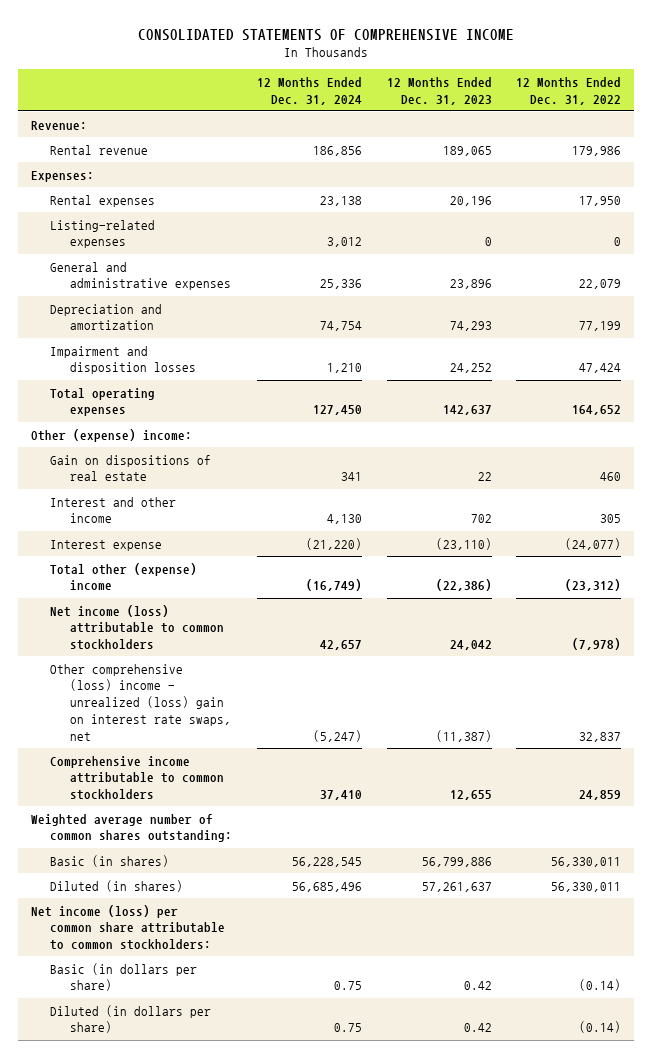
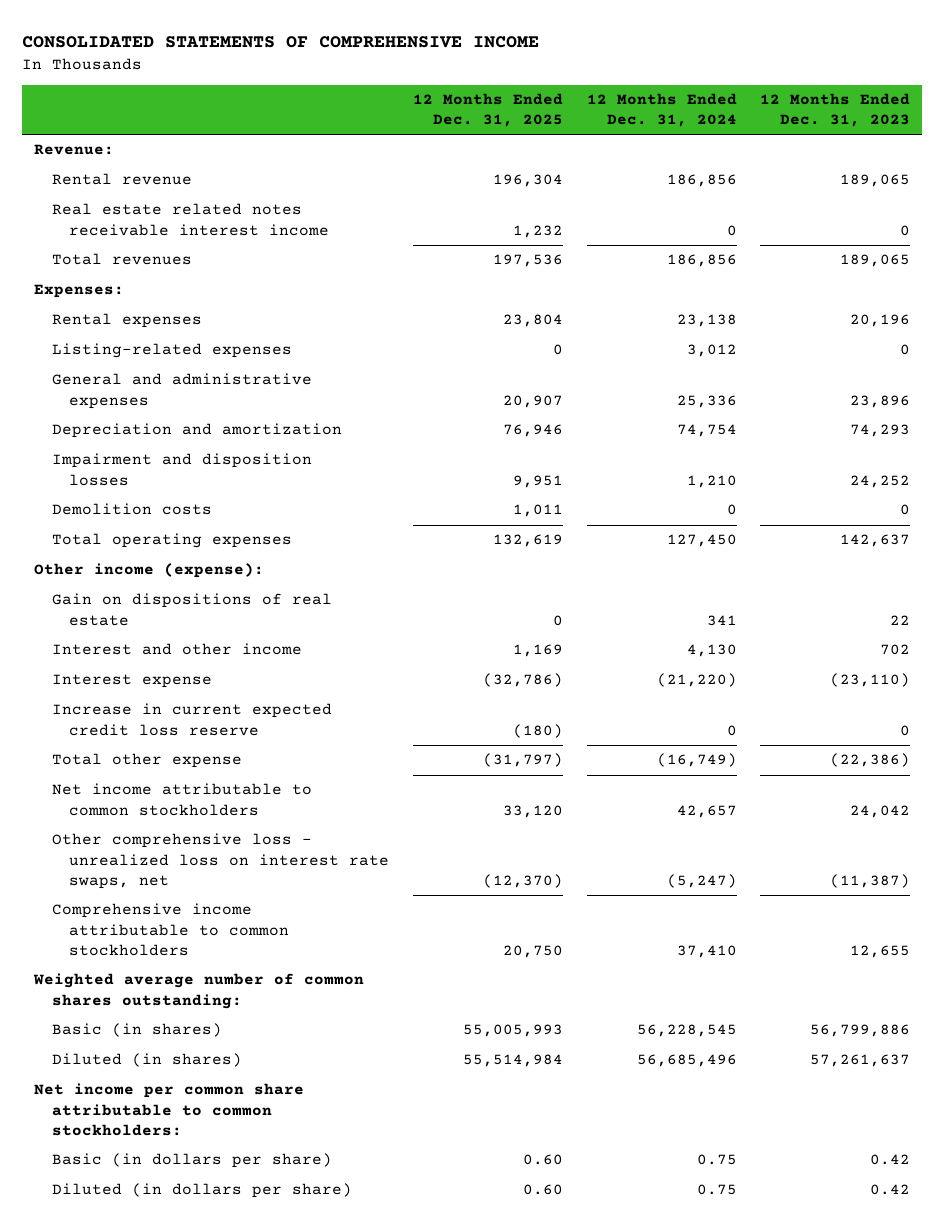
[516,76,622,105] 12 Months Ended Dec. 31, 2022 -> none
none -> [413,93,564,128] 12 Months Ended Dec. 31, 2025
none -> [51,203,330,236] Real estate related notes receivable interest income
none -> [51,253,192,266] Total revenues
none -> [51,503,212,516] Demolition costs
[30,428,192,442] Other (expense) income: -> [33,563,264,579] Other income (expense):
none -> [51,703,332,736] Increase in current expected credit loss reserve
[50,562,198,591] Total other (expense) income -> [51,753,242,769] Total other expense
[50,604,224,651] Net income (loss) attributable to common stockholders -> [51,783,312,816] Net income attributable to common stockholders
[50,663,231,741] Other comprehensive (loss) income - unrealized (loss) gain on interest rate swaps, net -> [51,833,390,889] Other comprehensive loss - unrealized loss on interest rate swaps, net
[30,904,226,951] Net income (loss) per common share attributable to common stockholders: -> [33,1083,304,1136] Net income per common share attributable to common stockholders:

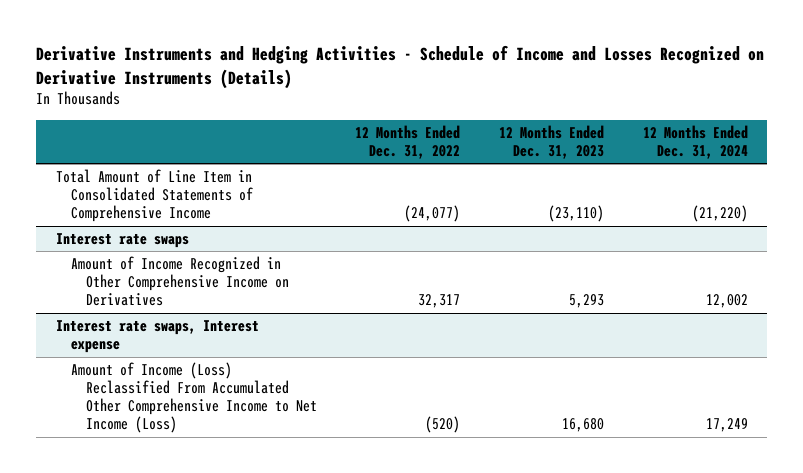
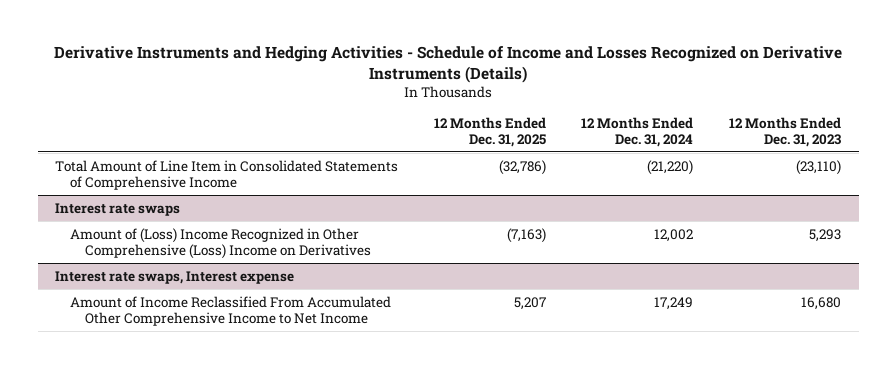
[355,124,461,159] 12 Months Ended Dec. 31, 2022 -> none
none -> [433,116,546,147] 12 Months Ended Dec. 31, 2025
[70,256,289,307] Amount of Income Recognized in Other Comprehensive Income on Derivatives -> [70,227,371,259] Amount of (Loss) Income Recognized in Other Comprehensive (Loss) Income on Derivatives
[70,362,317,434] Amount of Income (Loss) Reclassified From Accumulated Other Comprehensive Income to Net Income (Loss) -> [70,295,392,326] Amount of Income Reclassified From Accumulated Other Comprehensive Income to Net Income

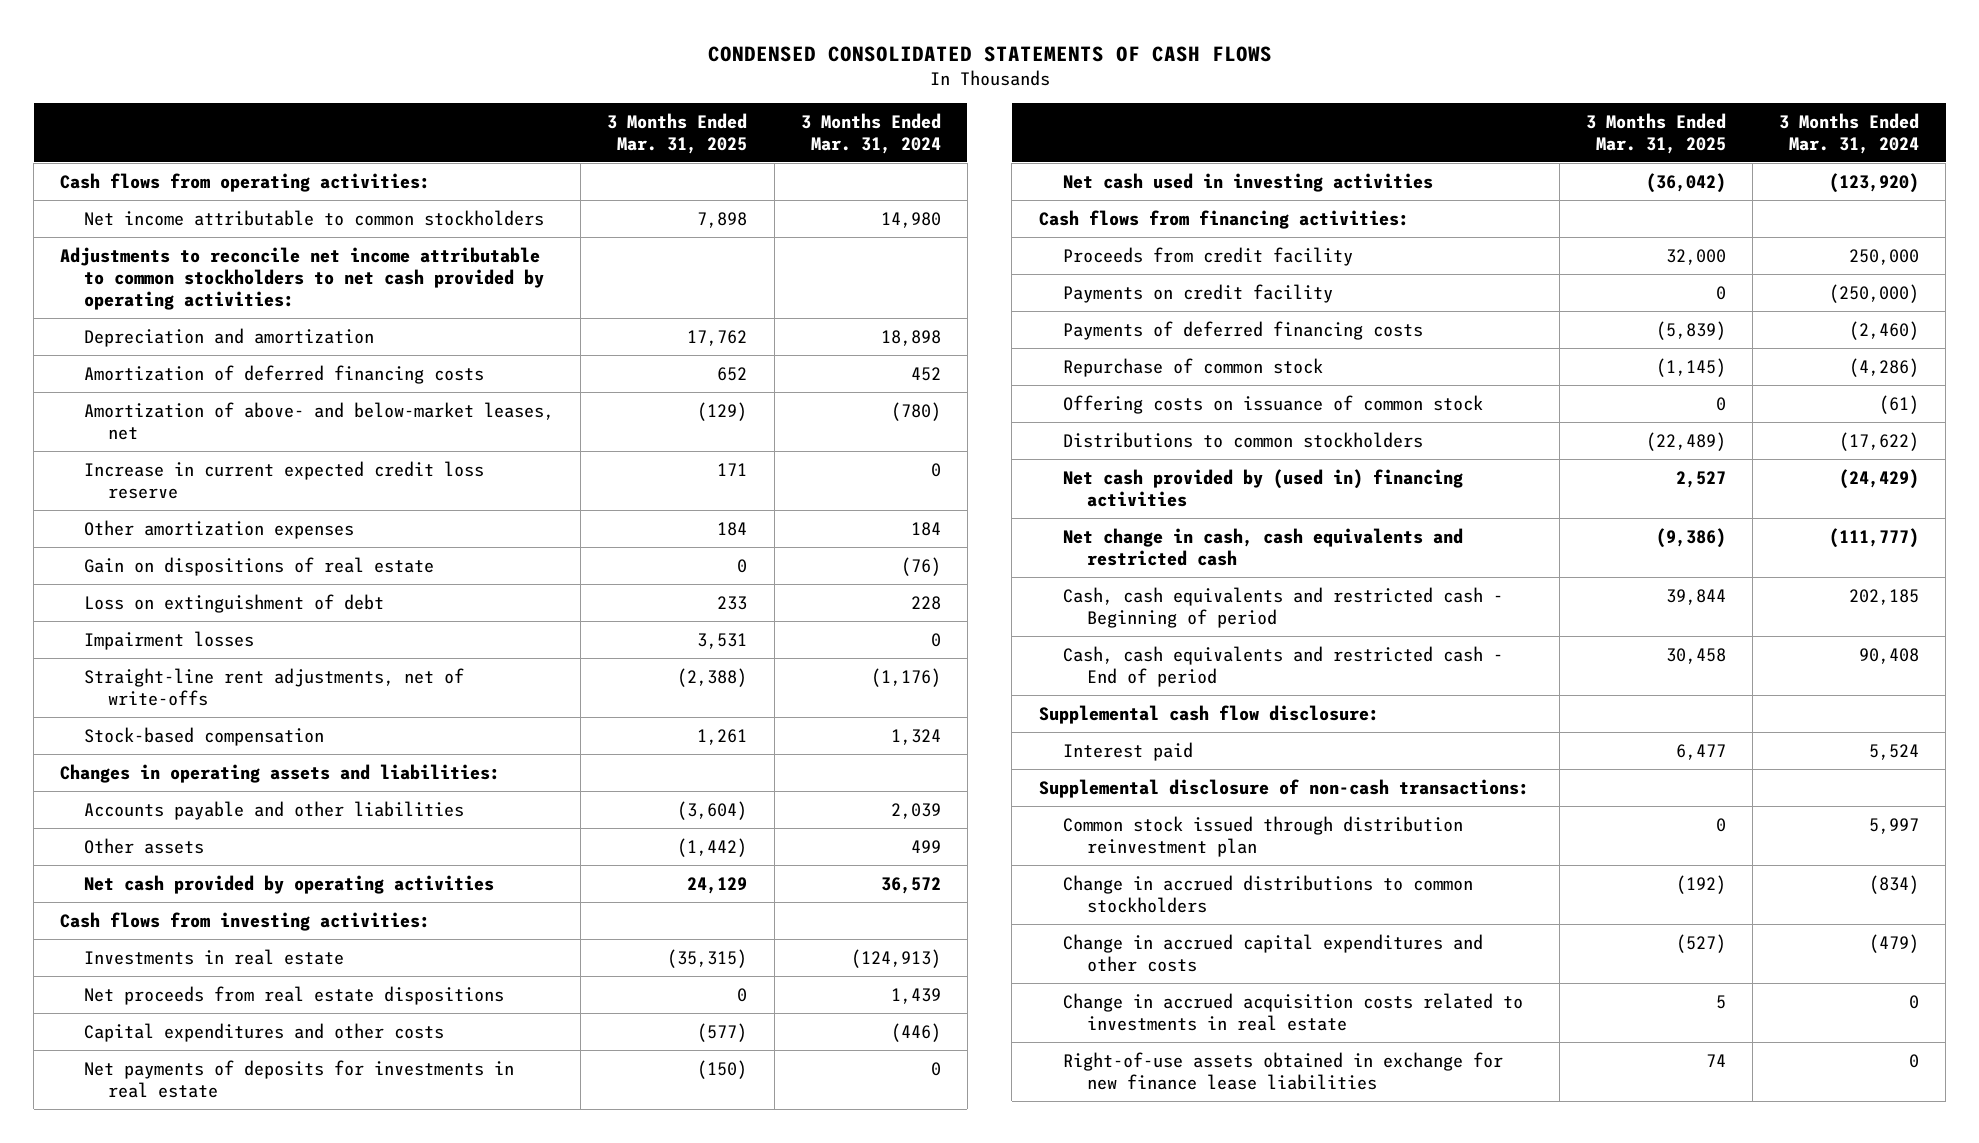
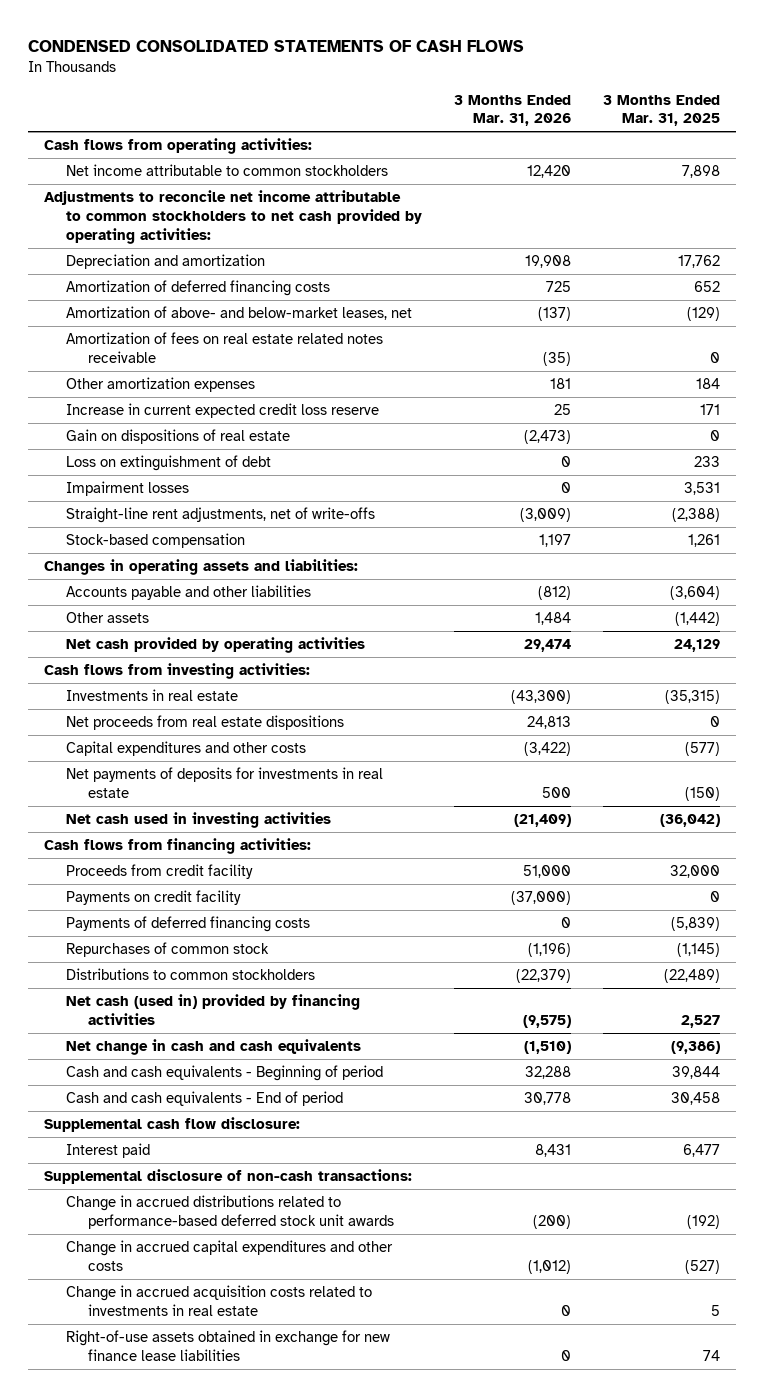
[800,112,941,154] 3 Months Ended Mar. 31, 2024 -> none
none -> [453,94,571,127] 3 Months Ended Mar. 31, 2026
none -> [66,332,384,363] Amortization of fees on real estate related notes receivable
[84,460,485,499] Increase in current expected credit loss reserve -> [66,403,380,419] Increase in current expected credit loss reserve
[1062,394,1483,414] Offering costs on issuance of common stock -> none
[1062,357,1323,377] Repurchase of common stock -> [66,942,270,958] Repurchases of common stock
[1062,468,1463,507] Net cash provided by (used in) financing activities -> [66,994,361,1025] Net cash (used in) provided by financing activities
[1062,527,1463,566] Net change in cash, cash equivalents and restricted cash -> [66,1039,362,1056] Net change in cash and cash equivalents
[1062,586,1503,628] Cash, cash equivalents and restricted cash - Beginning of period -> [66,1065,384,1082] Cash and cash equivalents - Beginning of period
[1062,645,1503,687] Cash, cash equivalents and restricted cash - End of period -> [66,1091,344,1107] Cash and cash equivalents - End of period
[1062,815,1463,857] Common stock issued through distribution reinvestment plan -> none
[1062,874,1473,913] Change in accrued distributions to common stockholders -> [66,1195,395,1229] Change in accrued distributions related to performance-based deferred stock unit awards

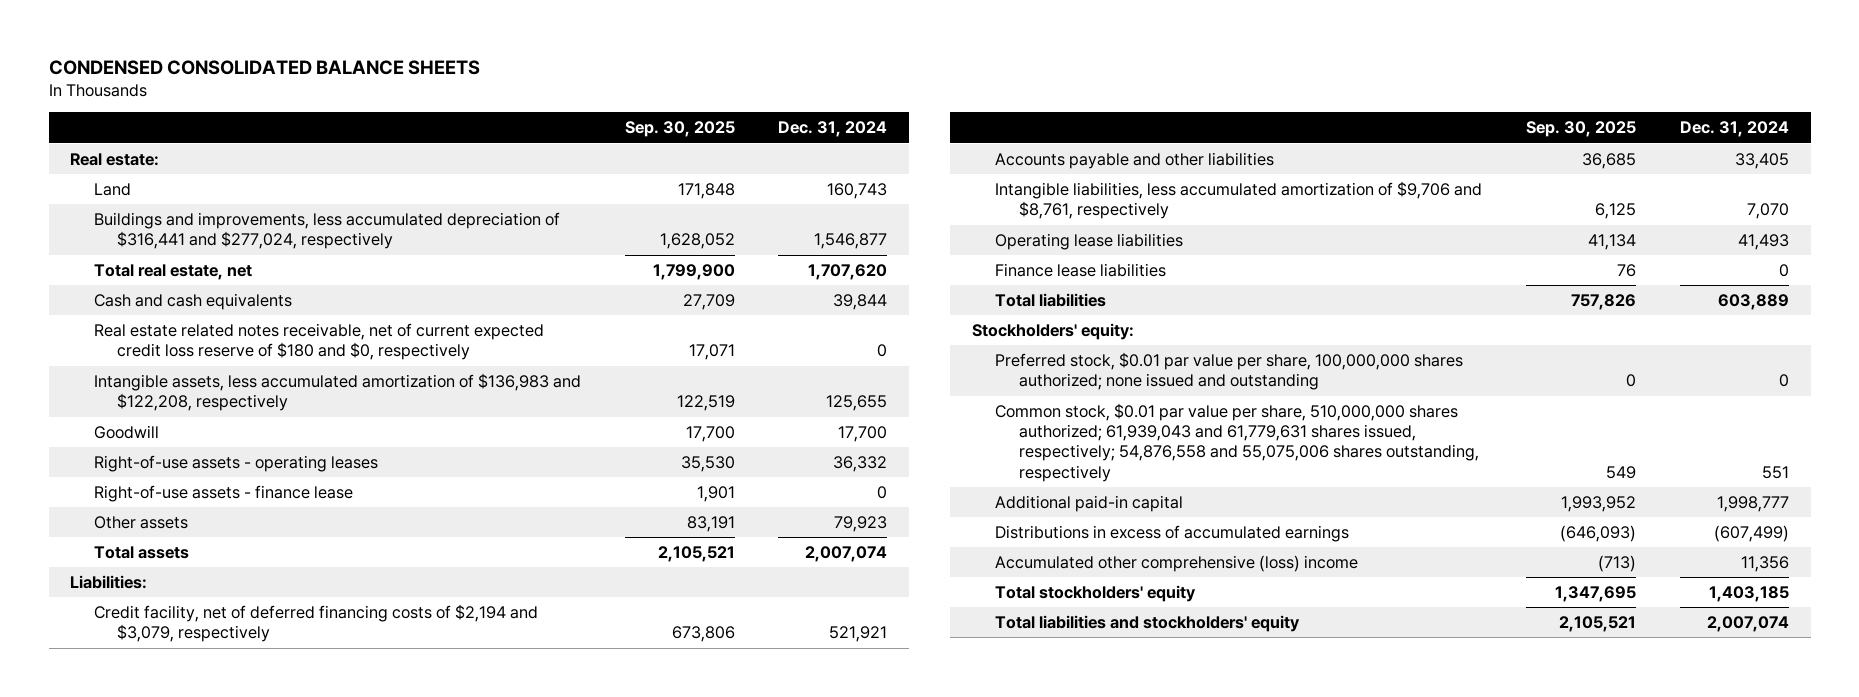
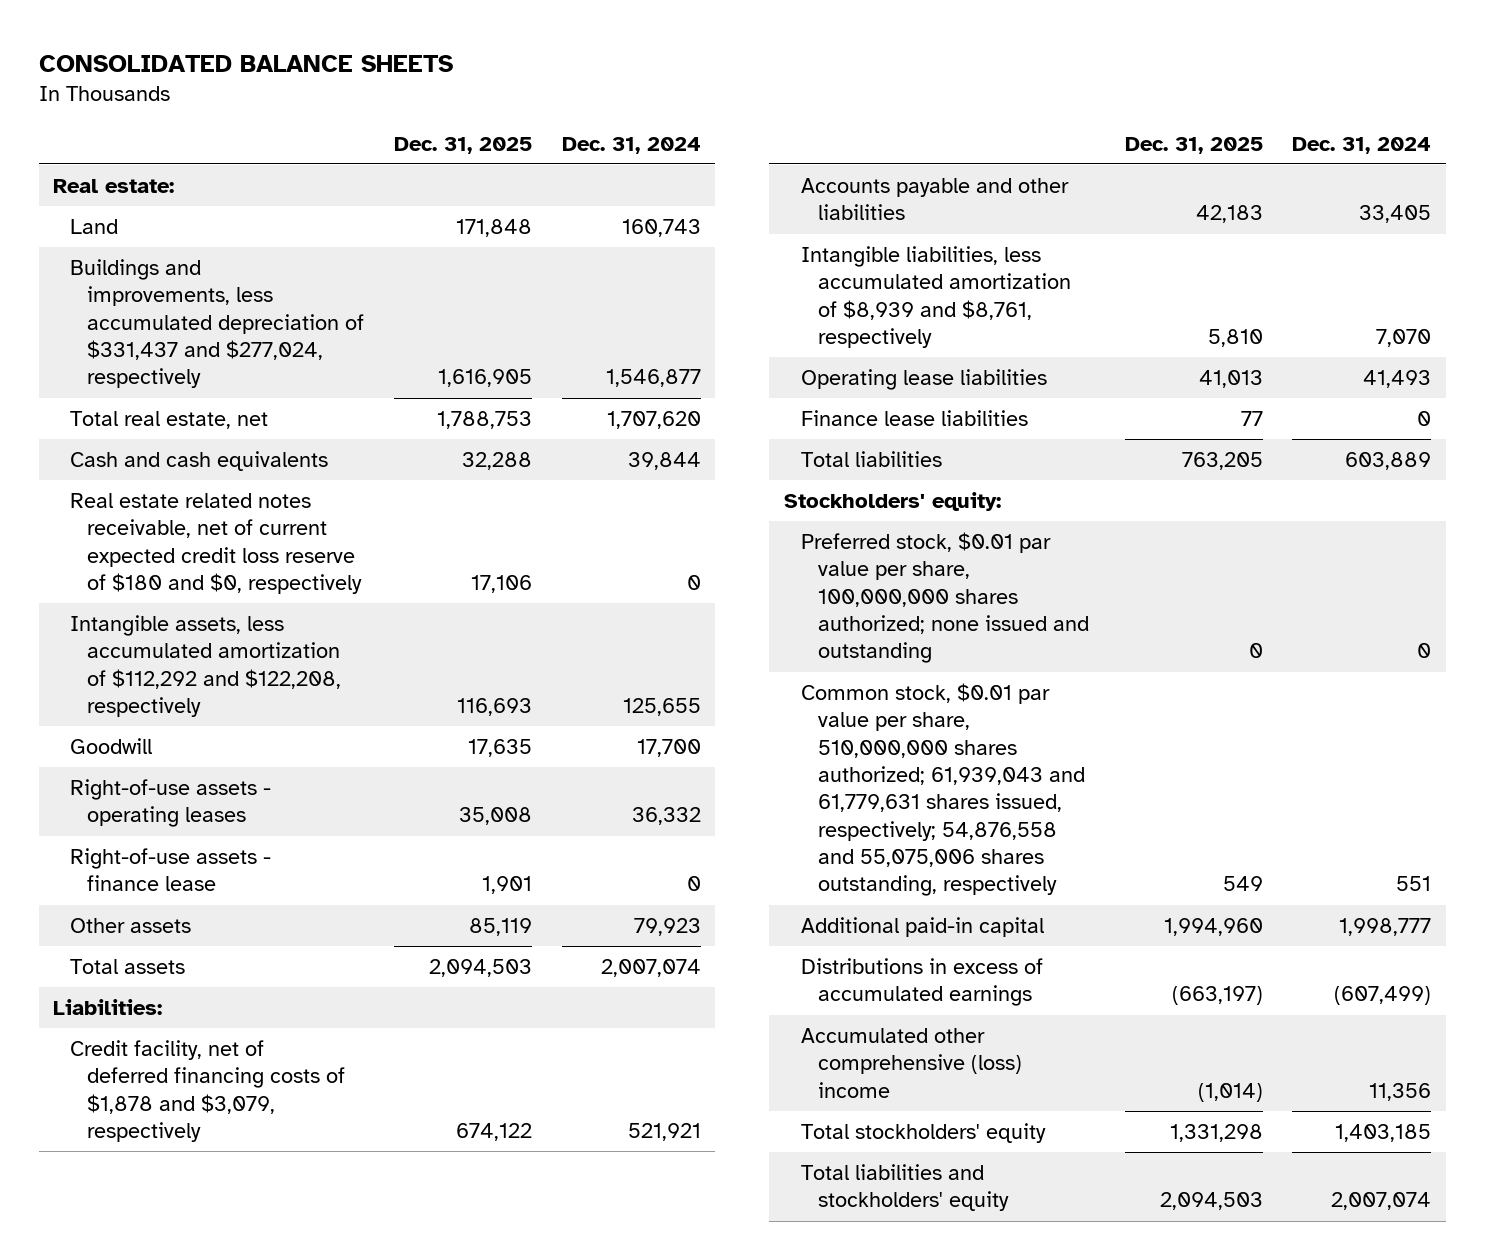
[48,59,480,75] CONDENSED CONSOLIDATED BALANCE SHEETS -> [38,54,453,72] CONSOLIDATED BALANCE SHEETS
[624,121,735,138] Sep. 30, 2025 -> none
none -> [393,136,532,154] Dec. 31, 2025
[93,211,560,250] Buildings and improvements, less accumulated depreciation of $316,441 and $277,024, respectively -> [70,259,365,389] Buildings and improvements, less accumulated depreciation of $331,437 and $277,024, respectively
[93,372,581,412] Intangible assets, less accumulated amortization of $136,983 and $122,208, respectively -> [70,615,342,718] Intangible assets, less accumulated amortization of $112,292 and $122,208, respectively
[93,603,538,643] Credit facility, net of deferred financing costs of $2,194 and $3,079, respectively -> [70,1040,346,1143] Credit facility, net of deferred financing costs of $1,878 and $3,079, respectively
[995,180,1483,220] Intangible liabilities, less accumulated amortization of $9,706 and $8,761, respectively -> [800,246,1071,349] Intangible liabilities, less accumulated amortization of $8,939 and $8,761, respectively

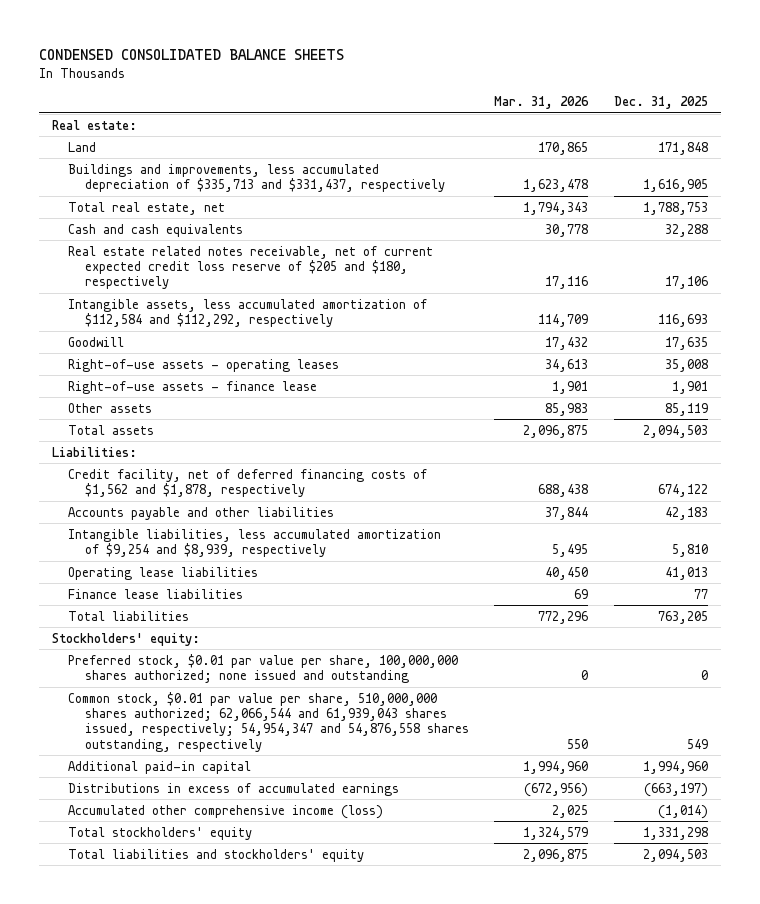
[38,54,453,72] CONSOLIDATED BALANCE SHEETS -> [39,48,345,60] CONDENSED CONSOLIDATED BALANCE SHEETS
[561,136,701,154] Dec. 31, 2024 -> none
none -> [494,96,590,110] Mar. 31, 2026
[70,259,365,389] Buildings and improvements, less accumulated depreciation of $331,437 and $277,024, respectively -> [68,163,445,193] Buildings and improvements, less accumulated depreciation of $335,713 and $331,437, respectively
[70,493,363,595] Real estate related notes receivable, net of current expected credit loss reserve of $180 and $0, respectively -> [68,245,434,290] Real estate related notes receivable, net of current expected credit loss reserve of $205 and $180, respectively
[70,615,342,718] Intangible assets, less accumulated amortization of $112,292 and $122,208, respectively -> [68,298,428,328] Intangible assets, less accumulated amortization of $112,584 and $112,292, respectively
[70,1040,346,1143] Credit facility, net of deferred financing costs of $1,878 and $3,079, respectively -> [68,468,428,498] Credit facility, net of deferred financing costs of $1,562 and $1,878, respectively
[800,246,1071,349] Intangible liabilities, less accumulated amortization of $8,939 and $8,761, respectively -> [68,528,442,558] Intangible liabilities, less accumulated amortization of $9,254 and $8,939, respectively
[800,683,1085,897] Common stock, $0.01 par value per share, 510,000,000 shares authorized; 61,939,043 and 61,779,631 shares issued, respectively; 54,876,558 and 55,075,006 shares outstanding, respectively -> [68,691,469,752] Common stock, $0.01 par value per share, 510,000,000 shares authorized; 62,066,544 and 61,939,043 shares issued, respectively; 54,954,347 and 54,876,558 shares outstanding, respectively
[800,1028,1022,1098] Accumulated other comprehensive (loss) income -> [68,804,384,819] Accumulated other comprehensive income (loss)

